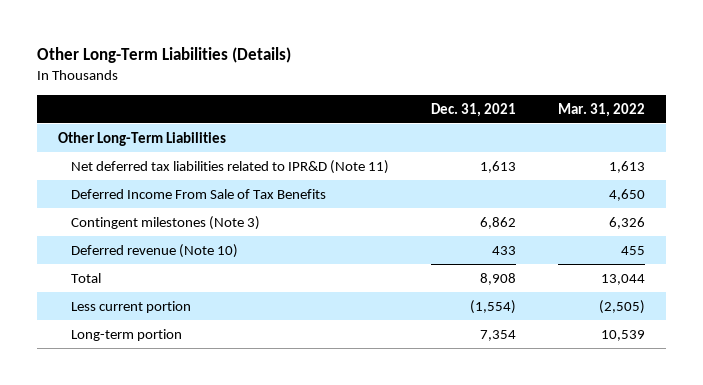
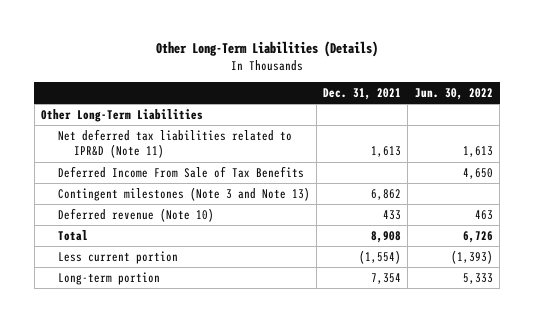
[557,102,645,117] Mar. 31, 2022 -> none
none -> [414,88,493,101] Jun. 30, 2022
[70,215,260,230] Contingent milestones (Note 3) -> [57,186,310,201] Contingent milestones (Note 3 and Note 13)

